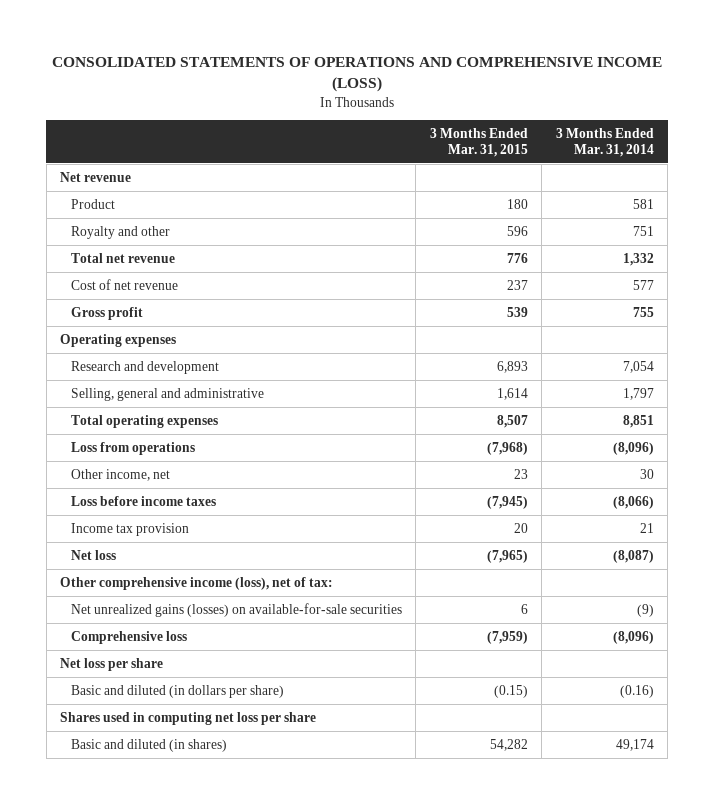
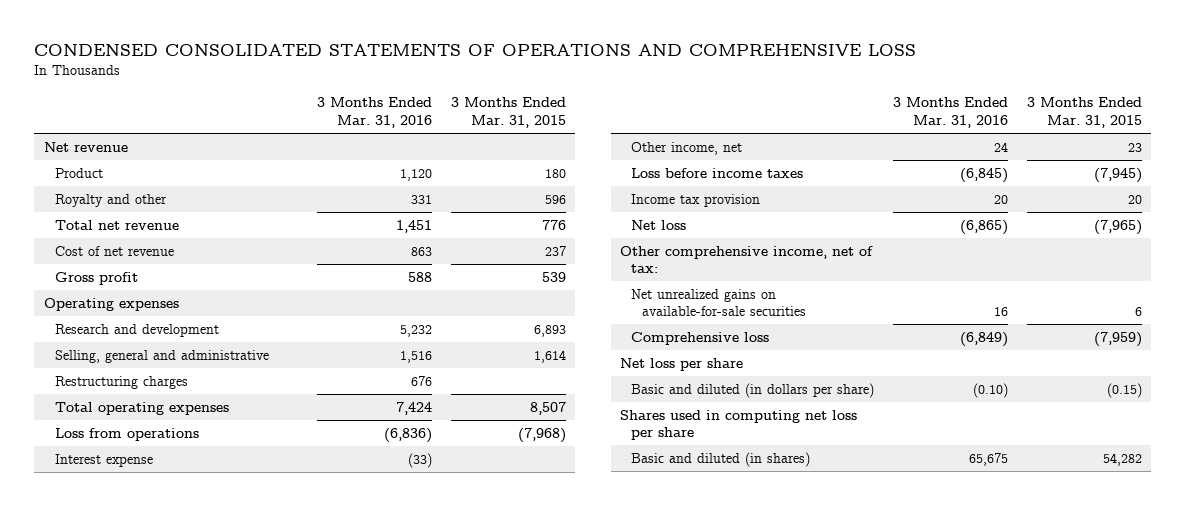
[52,57,663,93] CONSOLIDATED STATEMENTS OF OPERATIONS AND COMPREHENSIVE INCOME (LOSS) -> [34,44,917,57] CONDENSED CONSOLIDATED STATEMENTS OF OPERATIONS AND COMPREHENSIVE LOSS
[555,127,654,157] 3 Months Ended Mar. 31, 2014 -> none
none -> [316,97,432,129] 3 Months Ended Mar. 31, 2016
none -> [54,375,188,389] Restructuring charges
none -> [54,453,153,467] Interest expense
[60,576,334,590] Other comprehensive income (loss), net of tax: -> [619,245,873,274] Other comprehensive income, net of tax:
[70,602,402,617] Net unrealized gains (losses) on available-for-sale securities -> [631,288,807,317] Net unrealized gains on available-for-sale securities

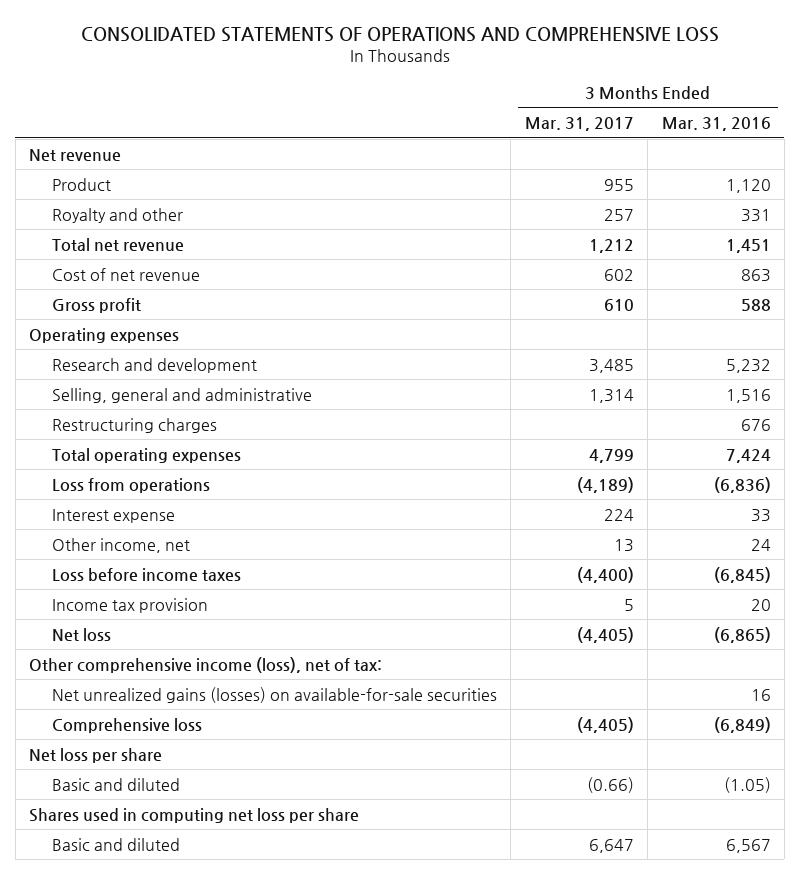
[34,44,917,57] CONDENSED CONSOLIDATED STATEMENTS OF OPERATIONS AND COMPREHENSIVE LOSS -> [80,26,719,42] CONSOLIDATED STATEMENTS OF OPERATIONS AND COMPREHENSIVE LOSS
[450,97,566,129] 3 Months Ended Mar. 31, 2015 -> none
none -> [524,117,634,132] Mar. 31, 2017
[407,452,432,468] (33) -> [750,508,771,522] 33
[619,245,873,274] Other comprehensive income, net of tax: -> [28,656,382,673] Other comprehensive income (loss), net of tax:
[631,288,807,317] Net unrealized gains on available-for-sale securities -> [51,686,497,703] Net unrealized gains (losses) on available-for-sale securities
[631,382,875,398] Basic and diluted (in dollars per share) -> [51,777,180,791] Basic and diluted
[972,382,1008,398] (0.10) -> [723,776,771,793] (1.05)
[631,451,811,467] Basic and diluted (in shares) -> [51,837,180,851] Basic and diluted
[968,452,1008,466] 65,675 -> [725,838,771,853] 6,567

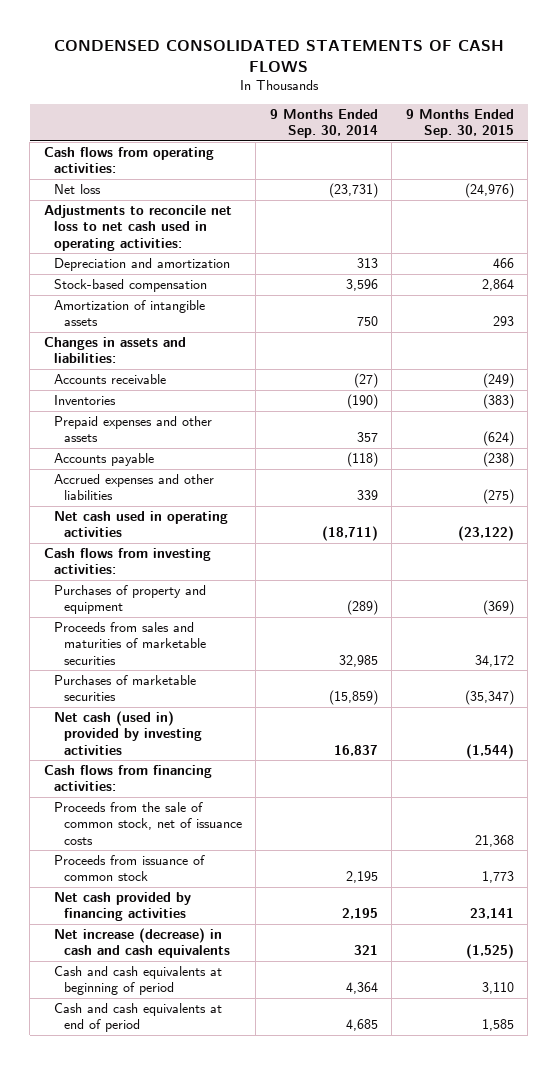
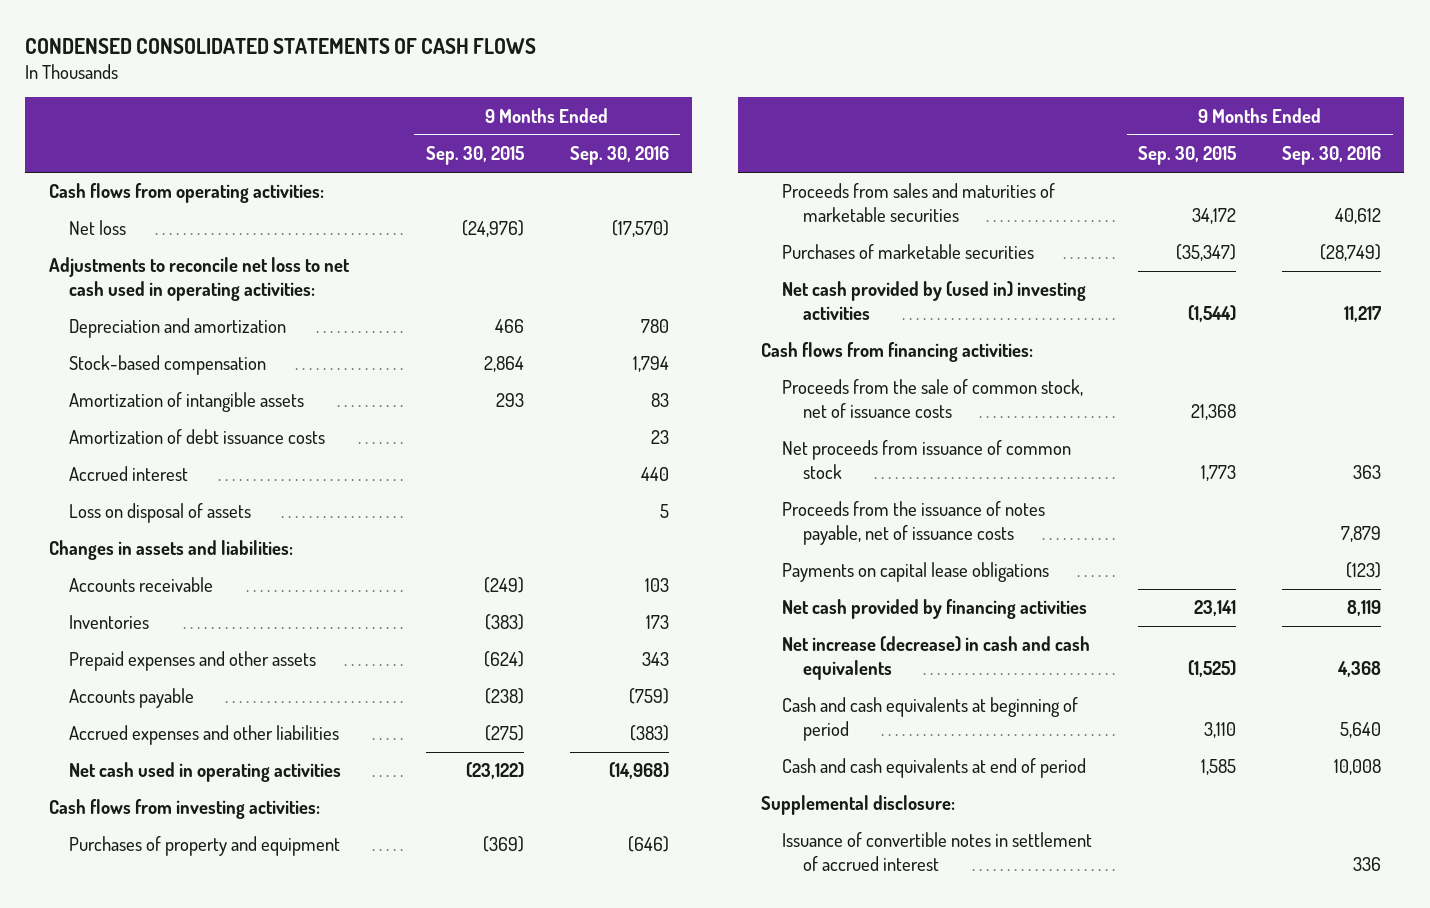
[269,109,378,139] 9 Months Ended Sep. 30, 2014 -> none
none -> [569,146,669,166] Sep. 30, 2016
none -> [69,429,326,445] Amortization of debt issuance costs
none -> [69,466,189,482] Accrued interest
none -> [69,503,252,524] Loss on disposal of assets
[53,711,202,755] Net cash (used in) provided by investing activities -> [782,281,1087,320] Net cash provided by (used in) investing activities
[53,855,205,882] Proceeds from issuance of common stock -> [782,440,1072,479] Net proceeds from issuance of common stock
none -> [782,501,1046,545] Proceeds from the issuance of notes payable, net of issuance costs
none -> [782,562,1050,583] Payments on capital lease obligations
none -> [761,795,956,816] Supplemental disclosure:
none -> [782,832,1093,871] Issuance of convertible notes in settlement of accrued interest

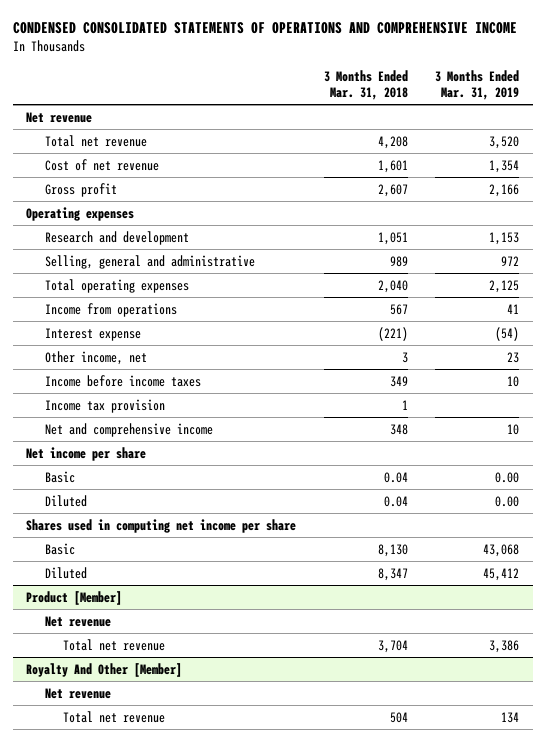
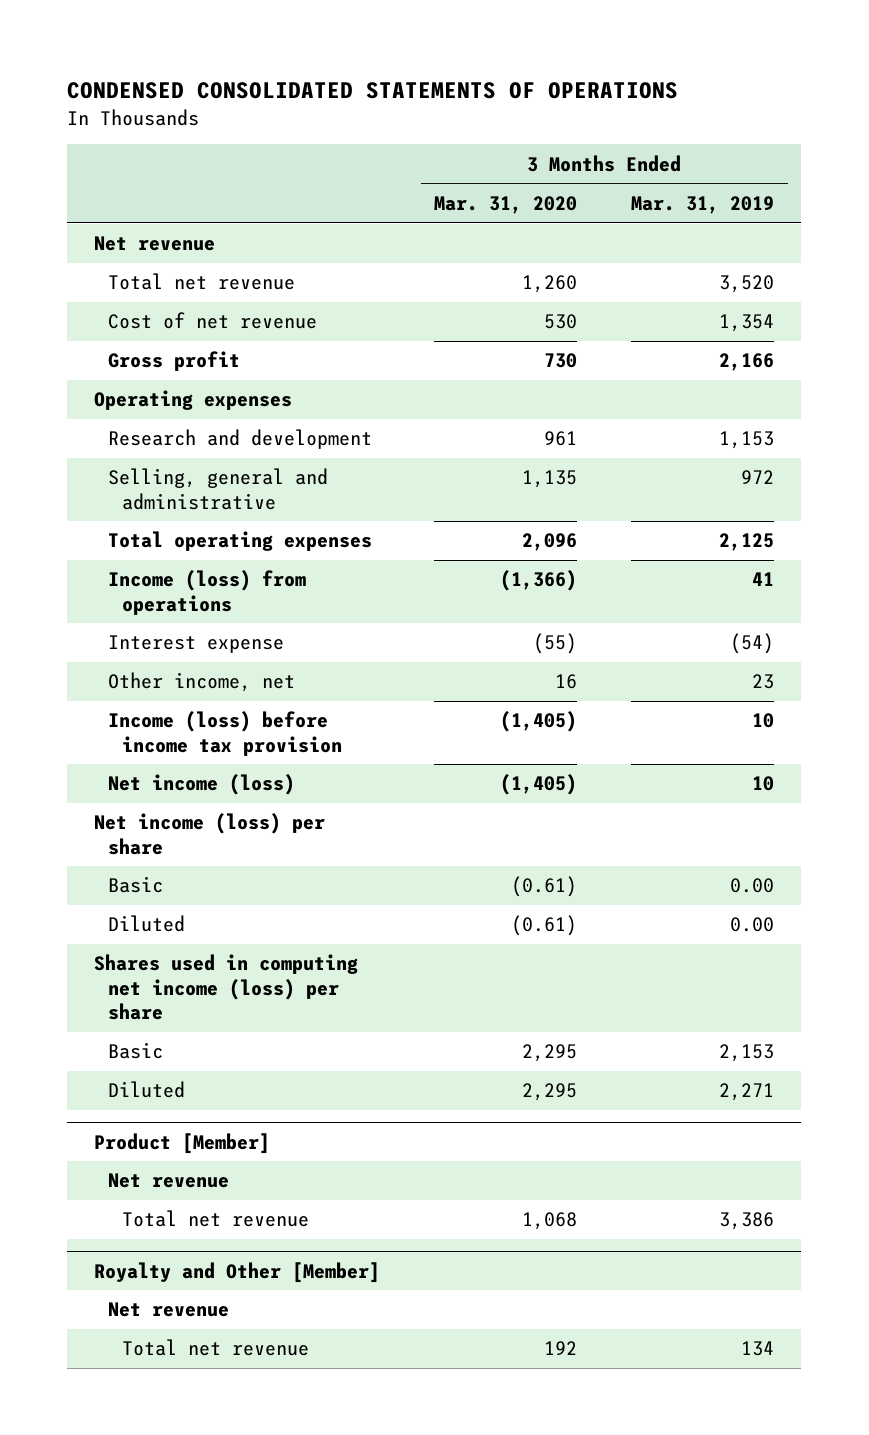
[12,22,517,35] CONDENSED CONSOLIDATED STATEMENTS OF OPERATIONS AND COMPREHENSIVE INCOME -> [67,82,679,100] CONDENSED CONSOLIDATED STATEMENTS OF OPERATIONS
[323,70,408,100] 3 Months Ended Mar. 31, 2018 -> none
none -> [434,196,578,215] Mar. 31, 2020
[44,302,177,317] Income from operations -> [108,570,307,615] Income (loss) from operations
[44,398,165,413] Income tax provision -> none
[44,422,213,437] Net and comprehensive income -> none
[44,374,201,387] Income before income taxes -> [108,711,343,756] Income (loss) before income tax provision
none -> [108,774,296,796] Net income (loss)
[26,446,147,461] Net income per share -> [94,813,326,855] Net income (loss) per share
[26,518,297,533] Shares used in computing net income per share -> [94,954,359,1021] Shares used in computing net income (loss) per share
[483,543,520,557] 43,068 -> [719,1044,775,1063] 2,153
[483,567,520,581] 45,412 -> [719,1083,775,1102] 2,271
[26,662,183,677] Royalty And Other [Member] -> [94,1261,381,1283] Royalty and Other [Member]

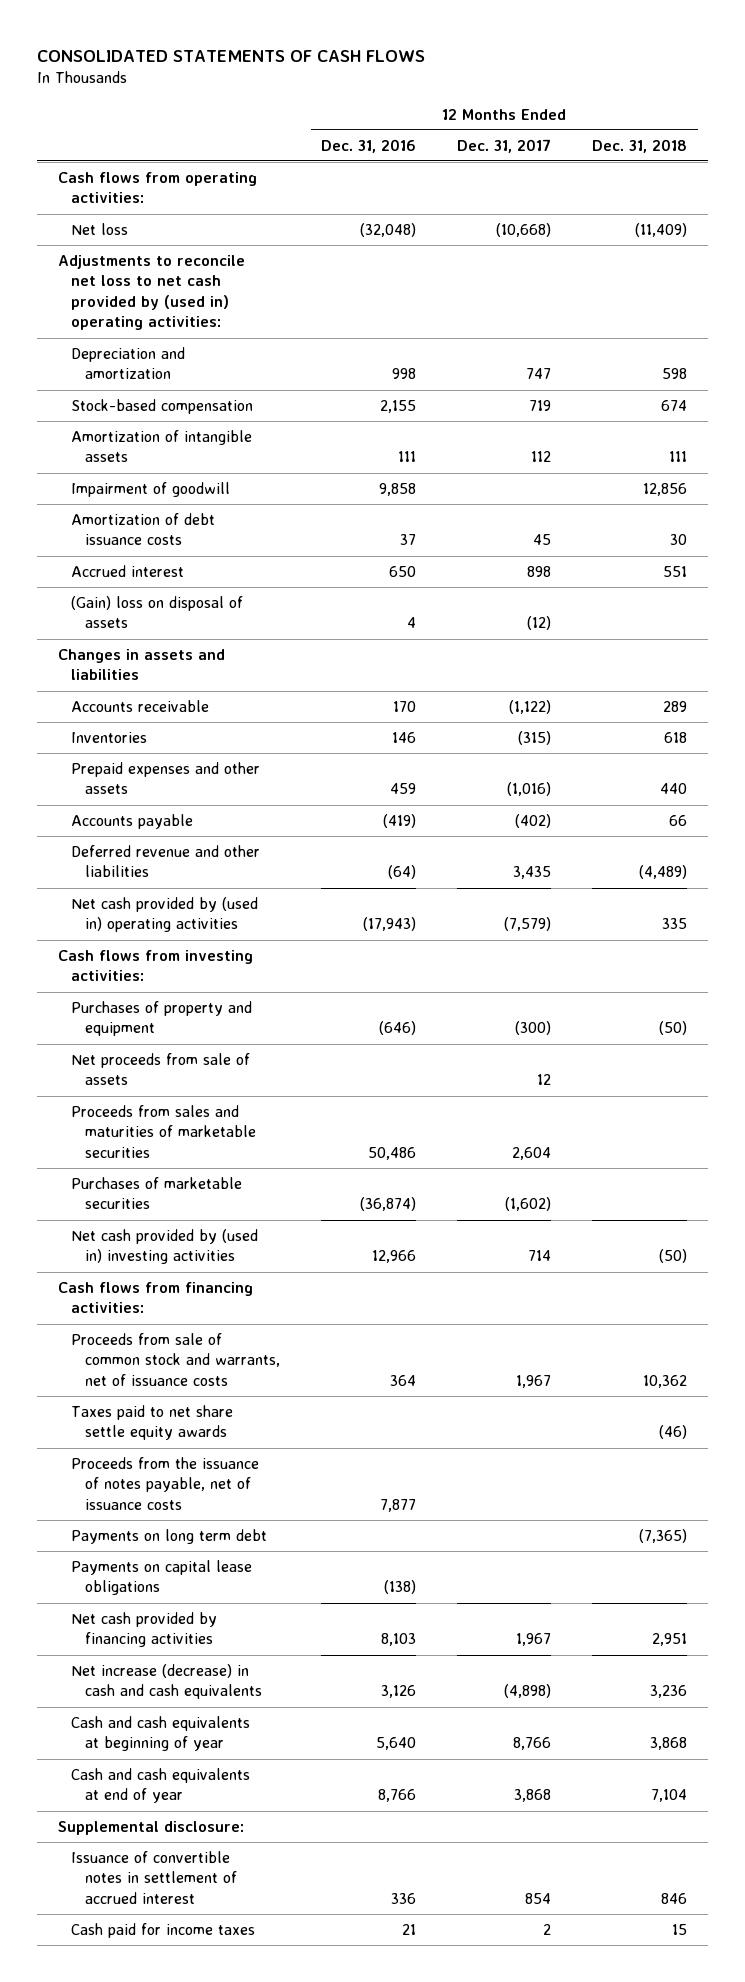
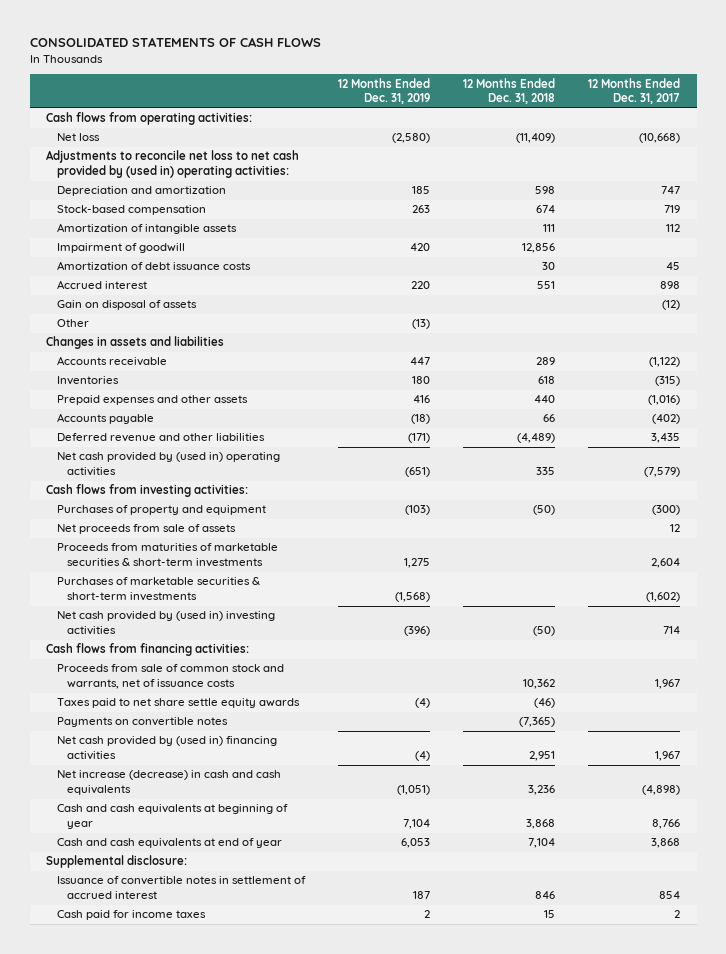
[321,138,417,153] Dec. 31, 2016 -> none
none -> [337,77,430,105] 12 Months Ended Dec. 31, 2019
[71,595,244,629] (Gain) loss on disposal of assets -> [56,300,197,311] Gain on disposal of assets
none -> [56,319,89,328] Other
[71,1104,257,1158] Proceeds from sales and maturities of marketable securities -> [56,543,278,568] Proceeds from maturities of marketable securities & short-term investments
[71,1176,243,1210] Purchases of marketable securities -> [56,577,260,602] Purchases of marketable securities & short-term investments
[71,1456,260,1510] Proceeds from the issuance of notes payable, net of issuance costs -> none
[71,1559,253,1596] Payments on capital lease obligations -> none
[71,1528,268,1544] Payments on long term debt -> [56,717,228,728] Payments on convertible notes
[71,1611,218,1648] Net cash provided by financing activities -> [56,736,277,761] Net cash provided by (used in) financing activities

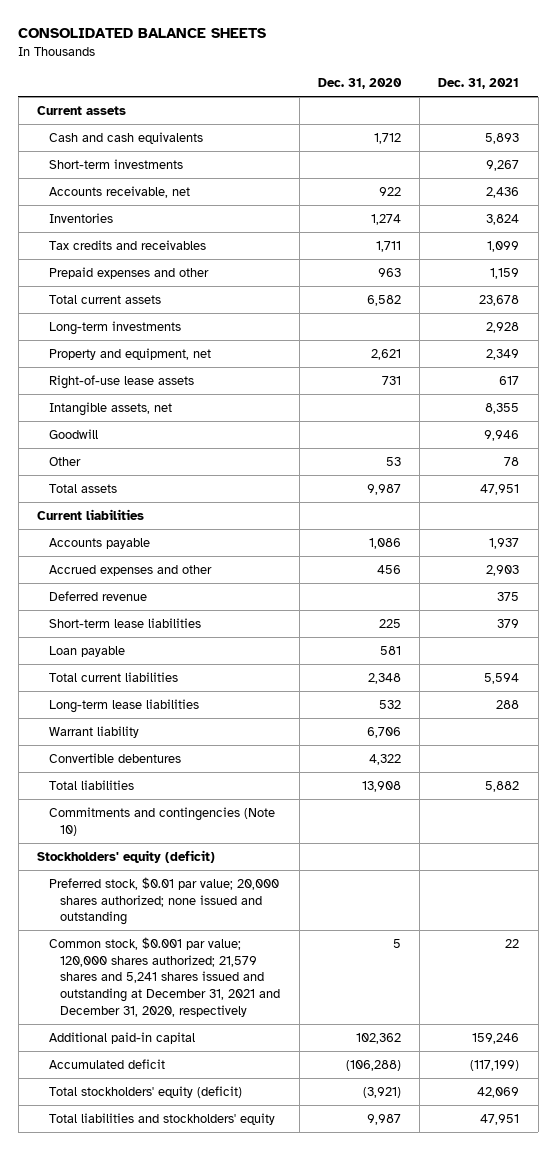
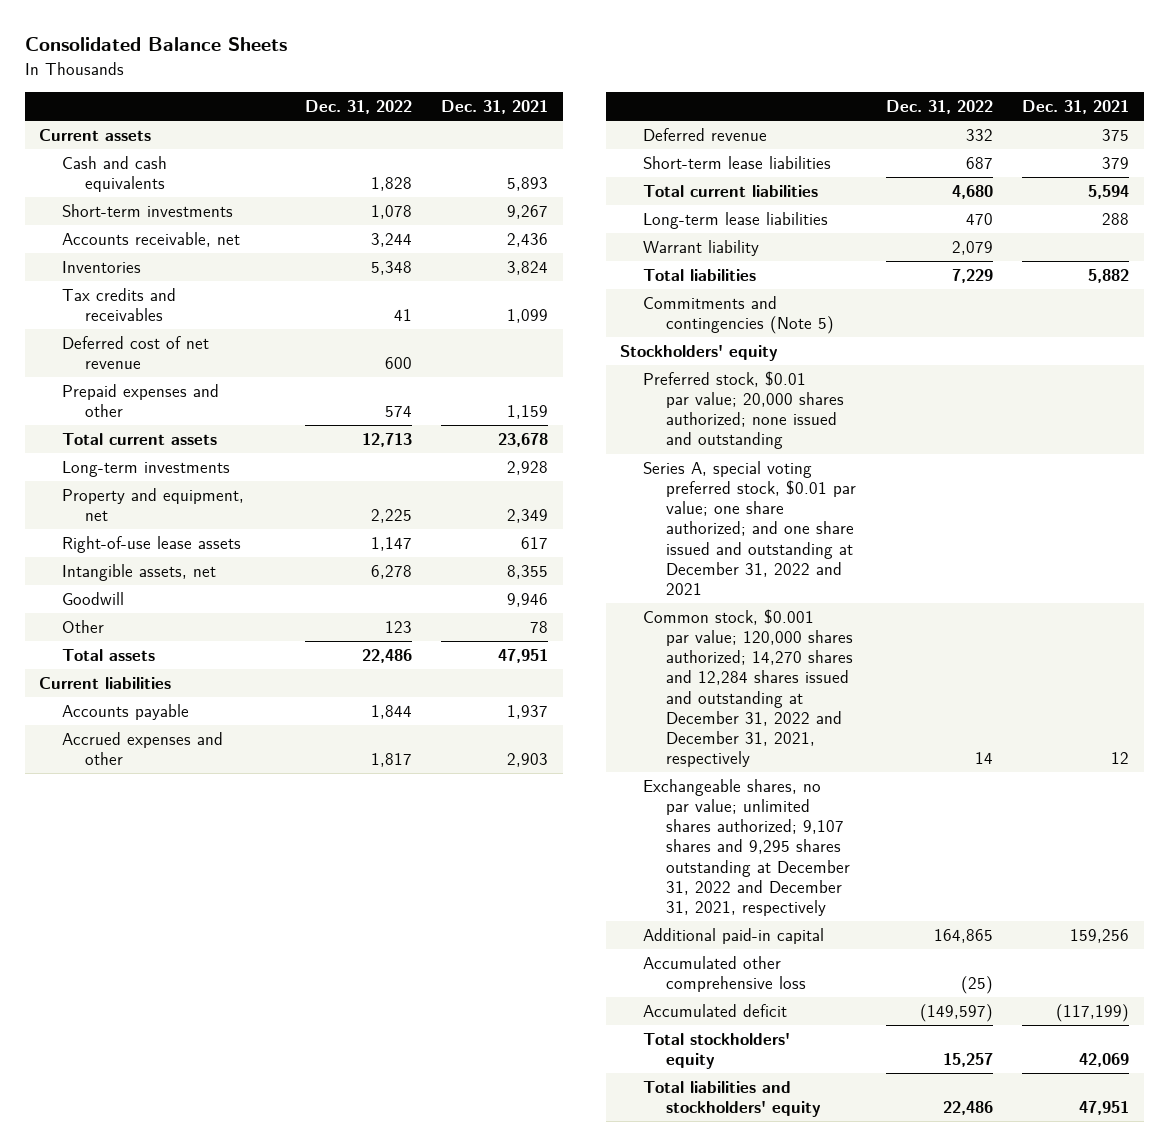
[18,28,267,39] CONSOLIDATED BALANCE SHEETS -> [24,37,287,52] Consolidated Balance Sheets
[317,78,402,90] Dec. 31, 2020 -> none
none -> [304,99,412,114] Dec. 31, 2022
none -> [62,336,210,370] Deferred cost of net revenue
[48,645,125,657] Loan payable -> none
[48,752,181,763] Convertible debentures -> none
[48,806,275,836] Commitments and contingencies (Note 10) -> [643,296,835,335] Commitments and contingencies (Note 5)
[36,849,215,863] Stockholders' equity (deficit) -> [620,345,779,362] Stockholders' equity
none -> [643,461,857,595] Series A, special voting preferred stock, $0.01 par value; one share authorized; and one share issued and outstanding at December 31, 2022 and 2021
[48,936,281,1017] Common stock, $0.001 par value; 120,000 shares authorized; 21,579 shares and 5,241 shares issued and outstanding at December 31, 2021 and December 31, 2020, respectively -> [643,609,854,767] Common stock, $0.001 par value; 120,000 shares authorized; 14,270 shares and 12,284 shares issued and outstanding at December 31, 2022 and December 31, 2021, respectively
[505,938,520,948] 22 -> [1111,751,1130,764] 12
none -> [643,779,851,916] Exchangeable shares, no par value; unlimited shares authorized; 9,107 shares and 9,295 shares outstanding at December 31, 2022 and December 31, 2021, respectively
[472,1032,520,1044] 159,246 -> [1070,929,1130,944] 159,256
none -> [643,956,807,993] Accumulated other comprehensive loss
[48,1085,242,1098] Total stockholders' equity (deficit) -> [643,1033,791,1070] Total stockholders' equity

